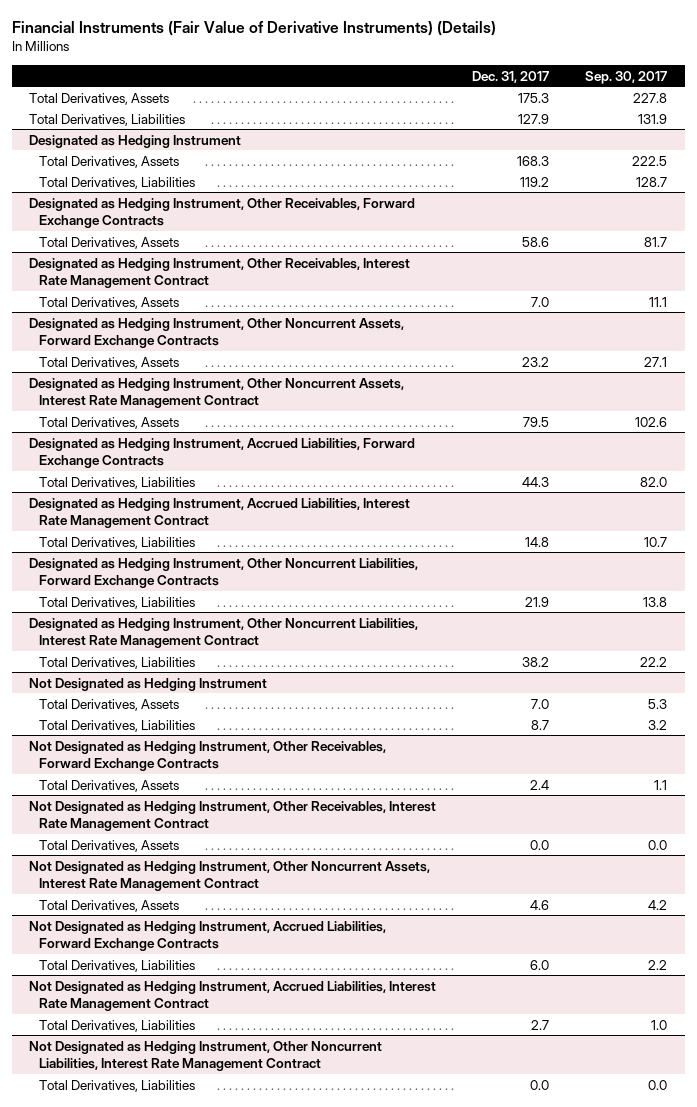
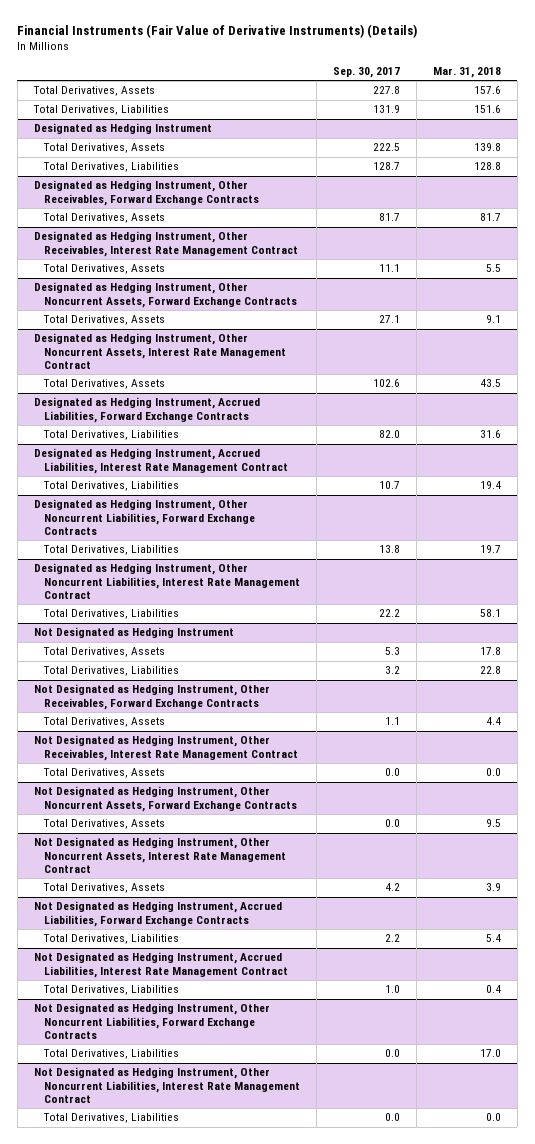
[472,70,550,83] Dec. 31, 2017 -> none
none -> [432,66,501,78] Mar. 31, 2018
none -> [33,786,297,812] Not Designated as Hedging Instrument, Other Noncurrent Assets, Forward Exchange Contracts
none -> [42,819,165,830] Total Derivatives, Assets
none -> [33,1003,270,1039] Not Designated as Hedging Instrument, Other Noncurrent Liabilities, Forward Exchange Contracts
none -> [42,1049,179,1060] Total Derivatives, Liabilities

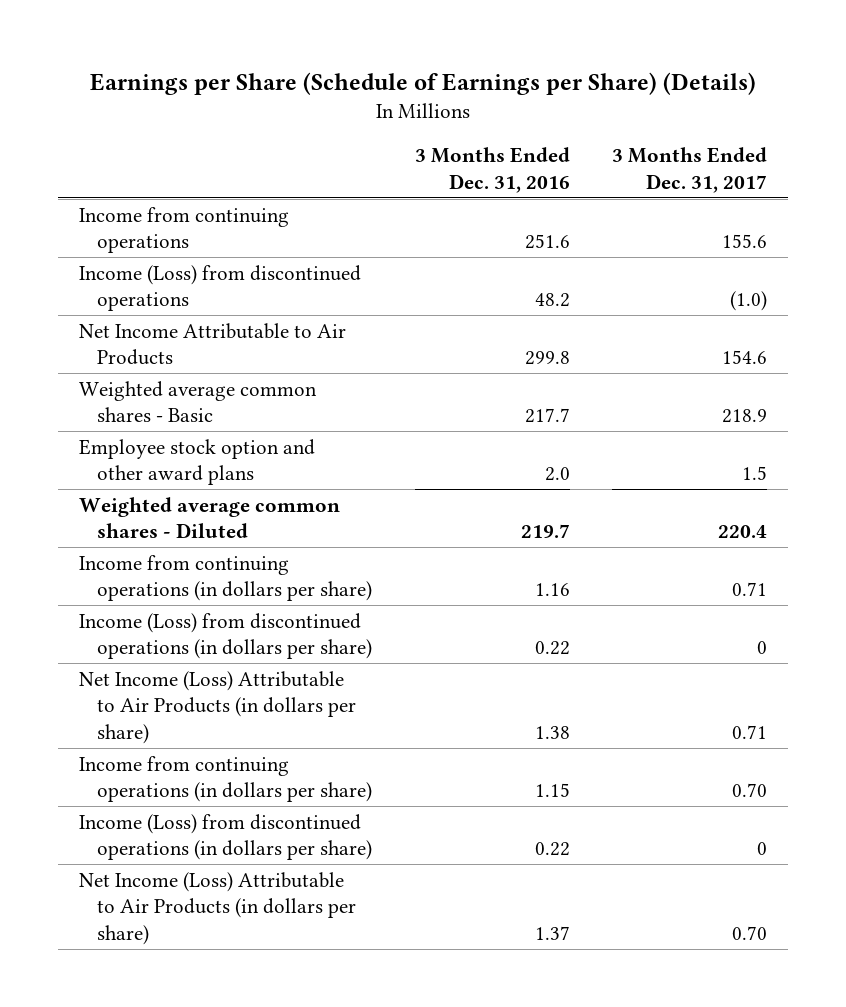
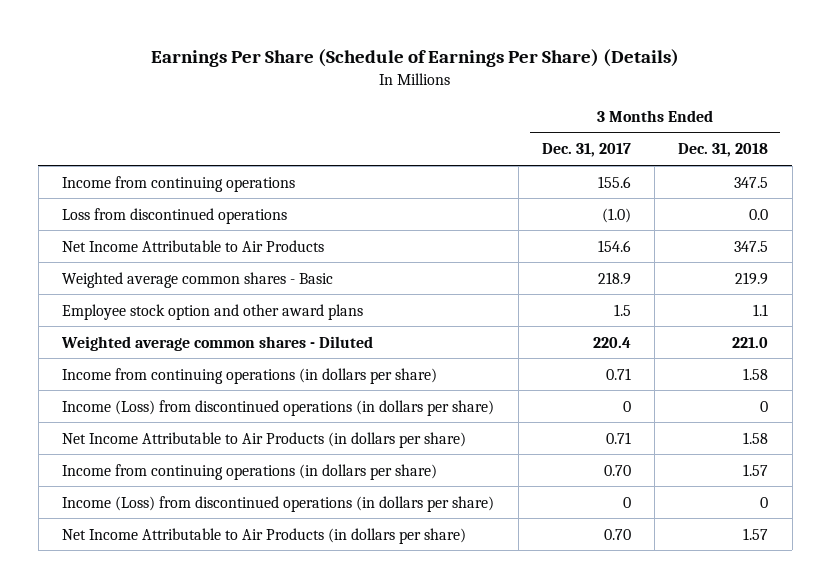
[90,72,757,96] Earnings per Share (Schedule of Earnings per Share) (Details) -> [151,49,680,68] Earnings Per Share (Schedule of Earnings Per Share) (Details)
[414,147,570,193] 3 Months Ended Dec. 31, 2016 -> none
none -> [678,143,769,158] Dec. 31, 2018
[79,264,362,312] Income (Loss) from discontinued operations -> [62,207,288,224] Loss from discontinued operations
[79,670,357,744] Net Income (Loss) Attributable to Air Products (in dollars per share) -> [62,431,467,448] Net Income Attributable to Air Products (in dollars per share)
[79,871,357,945] Net Income (Loss) Attributable to Air Products (in dollars per share) -> [62,527,467,544] Net Income Attributable to Air Products (in dollars per share)

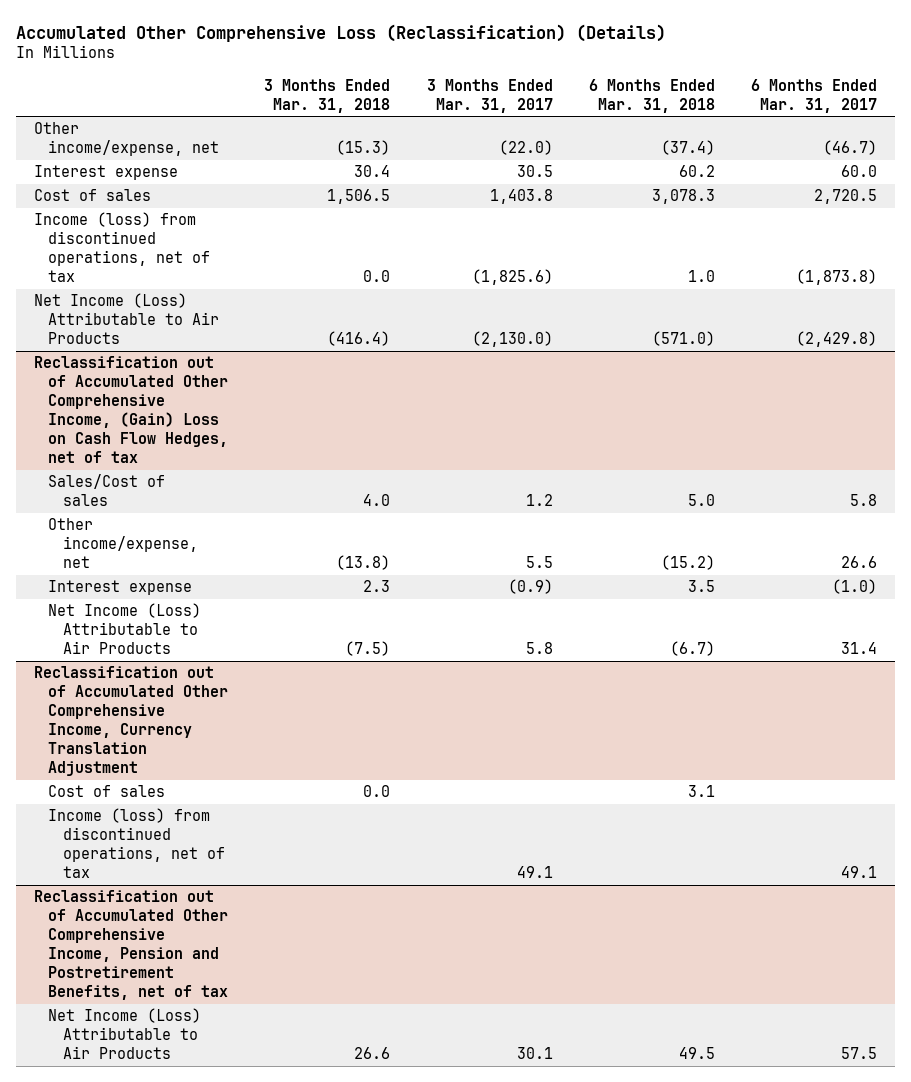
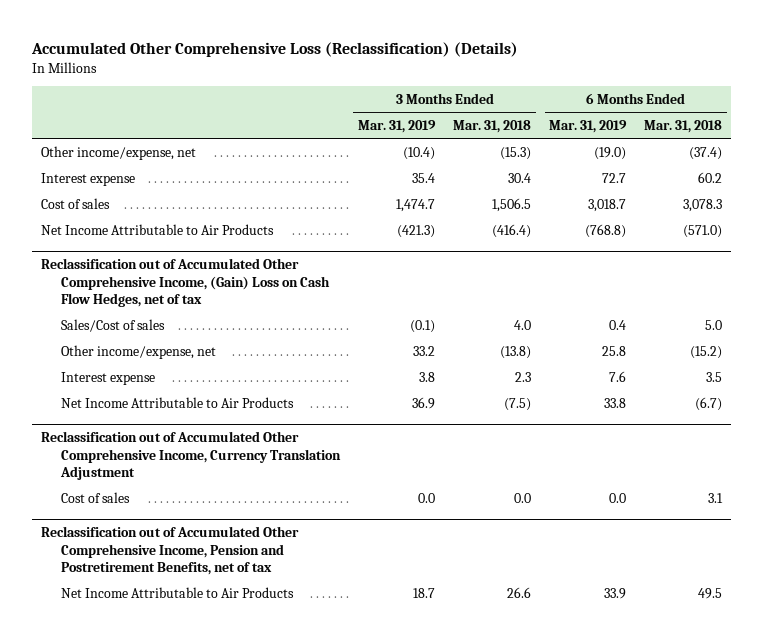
[426,78,553,113] 3 Months Ended Mar. 31, 2017 -> none
[751,78,878,113] 6 Months Ended Mar. 31, 2017 -> none
none -> [358,119,437,133] Mar. 31, 2019
none -> [549,119,628,133] Mar. 31, 2019
[33,212,211,283] Income (loss) from discontinued operations, net of tax -> none
[33,293,220,345] Net Income (Loss) Attributable to Air Products -> [41,223,275,235] Net Income Attributable to Air Products
[48,603,202,655] Net Income (Loss) Attributable to Air Products -> [60,396,294,408] Net Income Attributable to Air Products
[48,808,225,879] Income (loss) from discontinued operations, net of tax -> none
[48,1008,202,1060] Net Income (Loss) Attributable to Air Products -> [60,586,294,598] Net Income Attributable to Air Products

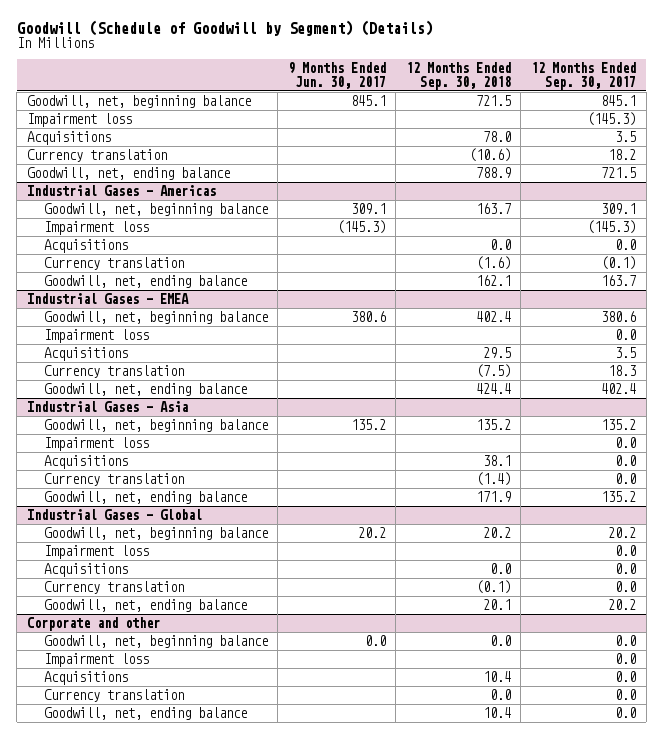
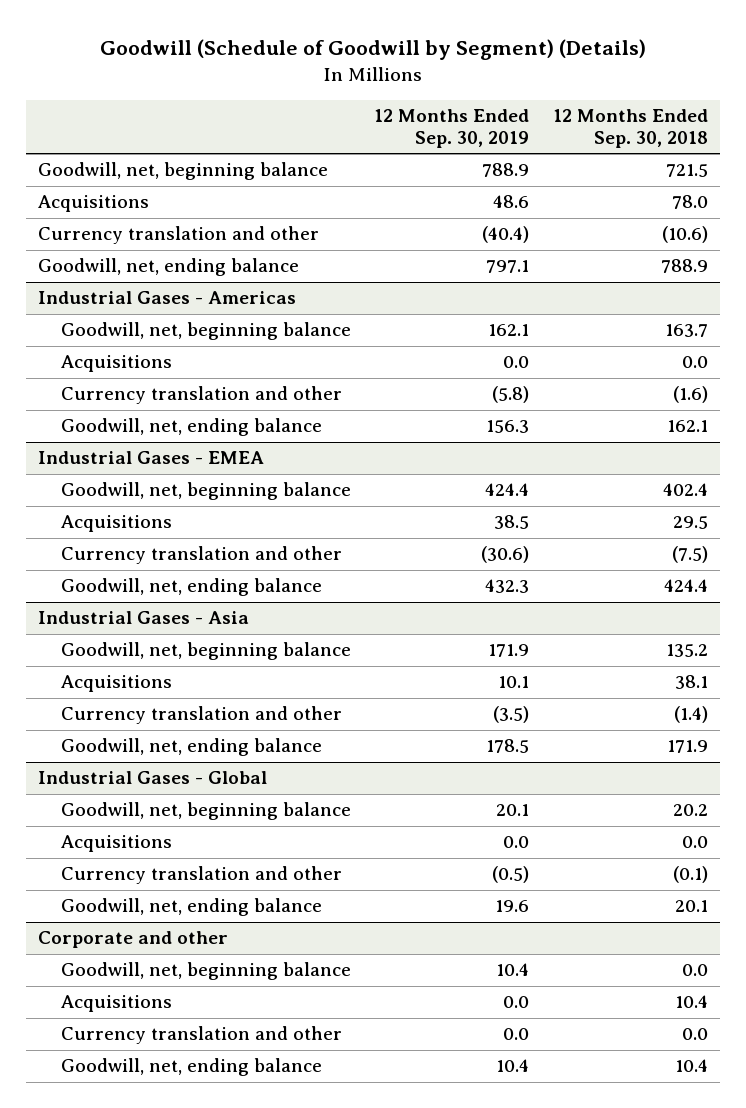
[287,62,386,89] 9 Months Ended Jun. 30, 2017 -> none
[531,62,637,90] 12 Months Ended Sep. 30, 2017 -> none
none -> [374,109,530,148] 12 Months Ended Sep. 30, 2019
[26,113,132,128] Impairment loss -> none
[26,149,167,163] Currency translation -> [38,226,320,245] Currency translation and other
[43,221,149,236] Impairment loss -> none
[43,257,184,271] Currency translation -> [60,386,342,405] Currency translation and other
[43,329,149,344] Impairment loss -> none
[43,365,184,379] Currency translation -> [60,546,342,565] Currency translation and other
[43,437,149,452] Impairment loss -> none
[43,473,184,487] Currency translation -> [60,706,342,725] Currency translation and other
[43,545,149,560] Impairment loss -> none
[43,581,184,595] Currency translation -> [60,866,342,885] Currency translation and other
[43,653,149,668] Impairment loss -> none
[43,689,184,703] Currency translation -> [60,1026,342,1045] Currency translation and other

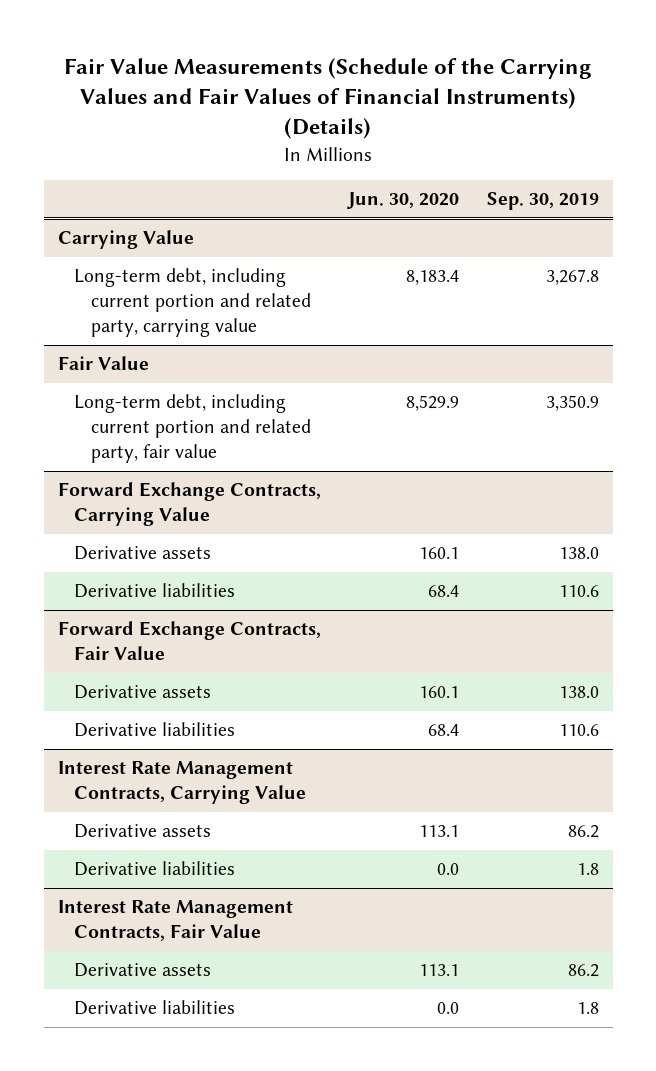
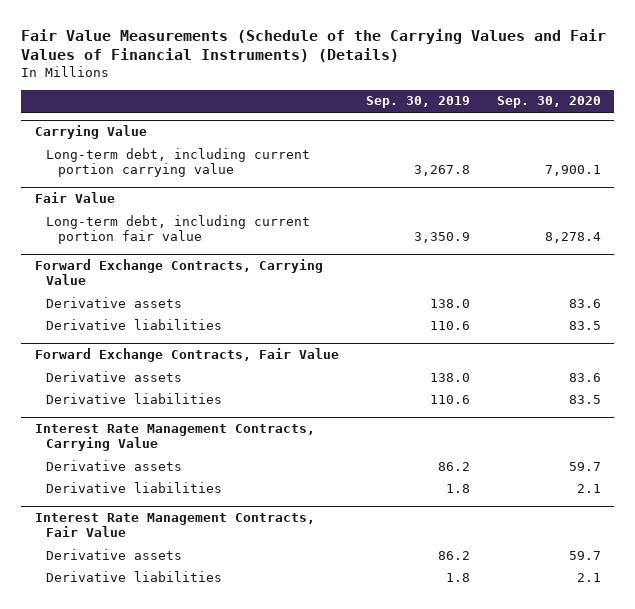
[347,192,460,210] Jun. 30, 2020 -> none
none -> [496,96,601,109] Sep. 30, 2020
[74,268,312,338] Long-term debt, including current portion and related party, carrying value -> [46,147,311,177] Long-term debt, including current portion carrying value
[74,394,312,464] Long-term debt, including current portion and related party, fair value -> [46,214,311,244] Long-term debt, including current portion fair value

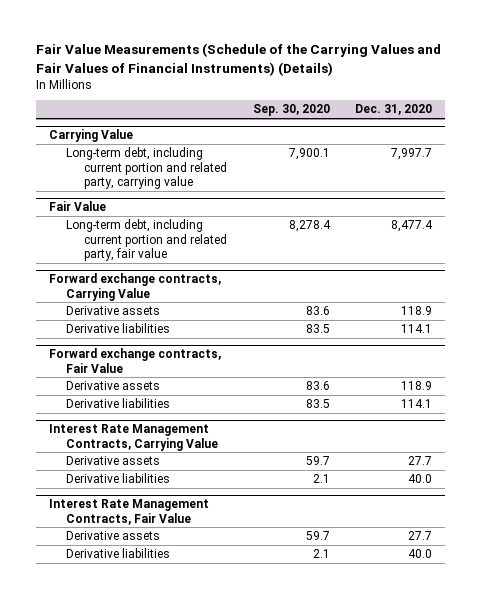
[365,96,470,109] Sep. 30, 2019 -> none
none -> [354,104,432,116] Dec. 31, 2020
[46,147,311,177] Long-term debt, including current portion carrying value -> [66,147,228,189] Long-term debt, including current portion and related party, carrying value
[46,214,311,244] Long-term debt, including current portion fair value -> [66,219,228,261] Long-term debt, including current portion and related party, fair value
[34,259,323,286] Forward Exchange Contracts, Carrying Value -> [48,273,221,301] Forward exchange contracts, Carrying Value
[34,348,339,363] Forward Exchange Contracts, Fair Value -> [48,348,221,373] Forward exchange contracts, Fair Value

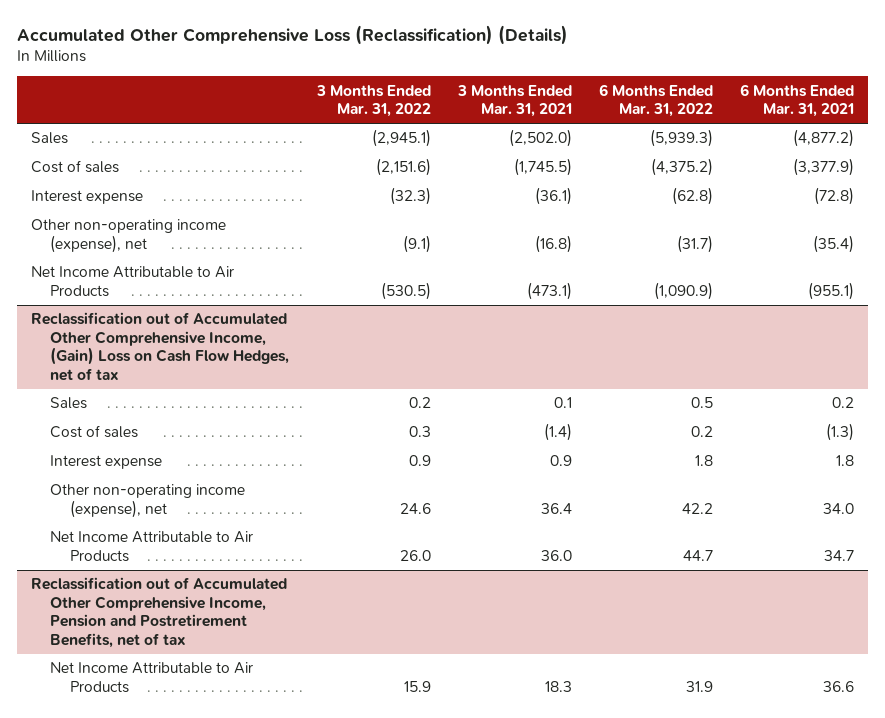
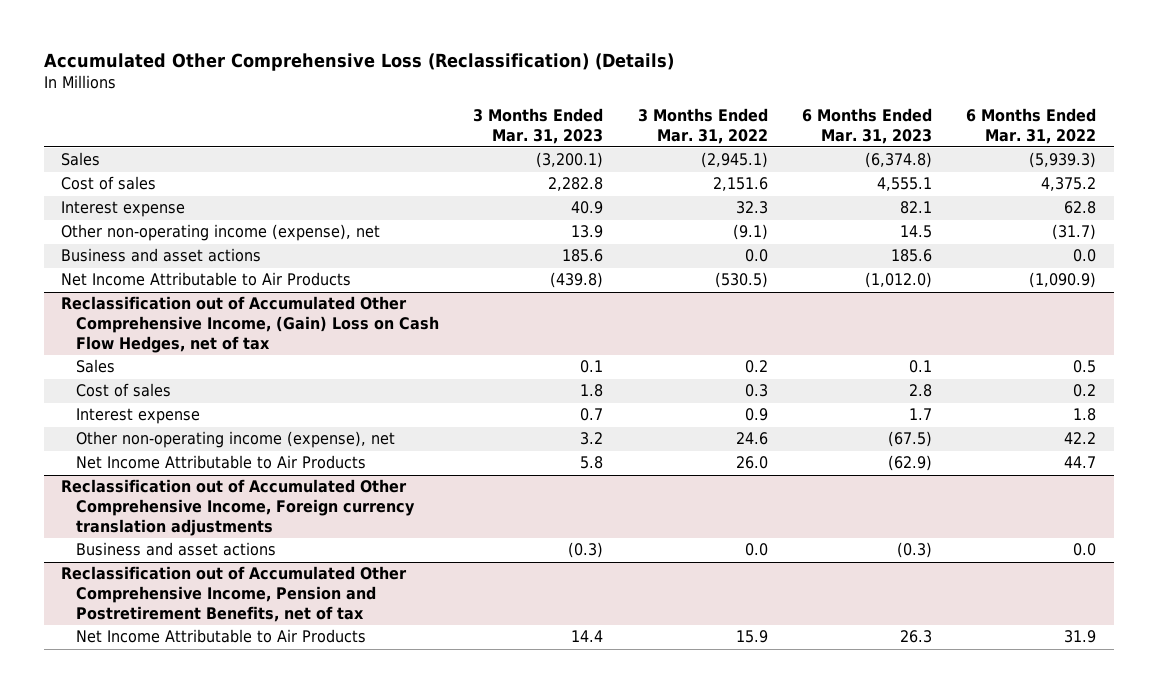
[456,84,572,118] 3 Months Ended Mar. 31, 2021 -> none
[740,83,855,118] 6 Months Ended Mar. 31, 2021 -> none
none -> [473,107,604,144] 3 Months Ended Mar. 31, 2023
none -> [802,107,933,144] 6 Months Ended Mar. 31, 2023
[375,158,431,177] (2,151.6) -> [712,177,768,192] 2,151.6
[651,158,714,177] (4,375.2) -> [1041,177,1097,192] 4,375.2
[389,187,431,206] (32.3) -> [735,201,768,215] 32.3
[672,187,714,206] (62.8) -> [1064,201,1097,215] 62.8
none -> [60,248,261,263] Business and asset actions
none -> [60,479,416,537] Reclassification out of Accumulated Other Comprehensive Income, Foreign currency translation adjustments
none -> [76,542,277,557] Business and asset actions

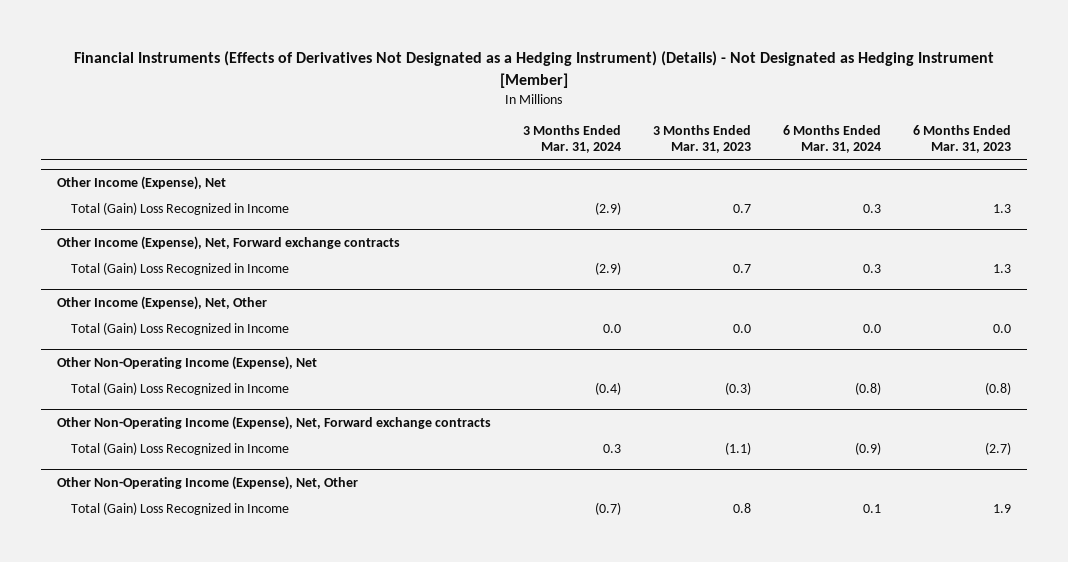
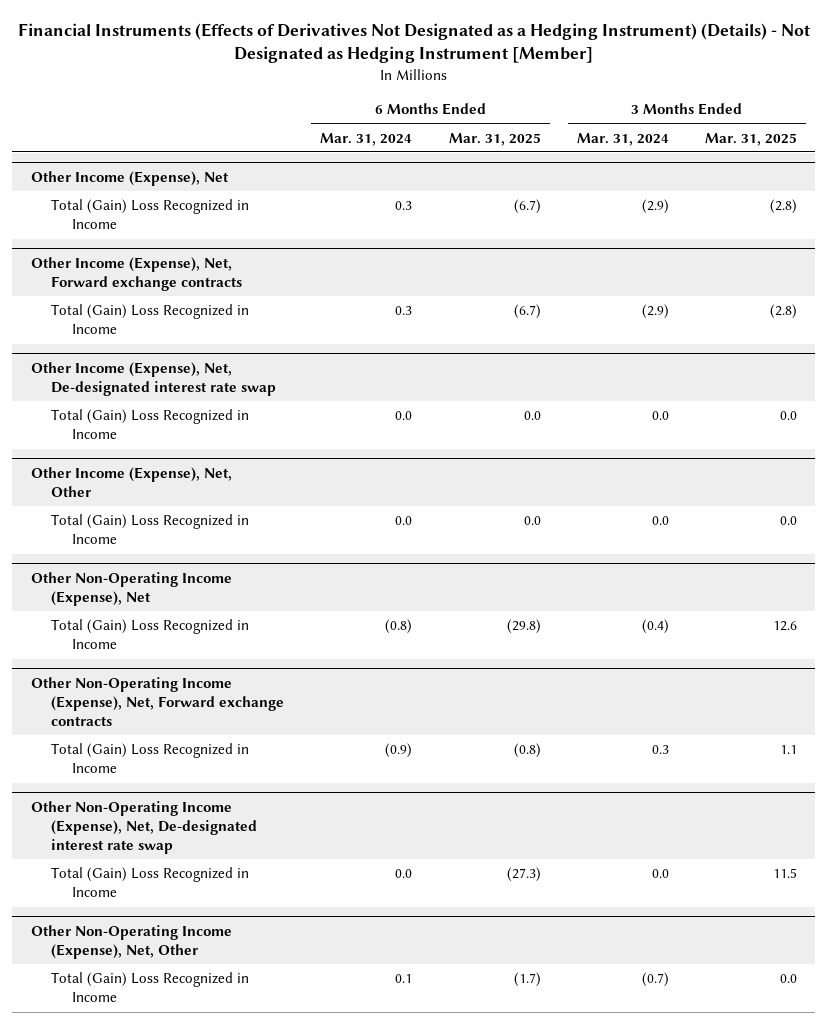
[652,124,751,154] 3 Months Ended Mar. 31, 2023 -> none
[912,124,1011,154] 6 Months Ended Mar. 31, 2023 -> none
none -> [448,132,541,146] Mar. 31, 2025
none -> [705,132,798,146] Mar. 31, 2025
none -> [30,361,277,396] Other Income (Expense), Net, De-designated interest rate swap
none -> [51,409,250,440] Total (Gain) Loss Recognized in Income
none -> [30,800,258,854] Other Non-Operating Income (Expense), Net, De-designated interest rate swap
none -> [51,867,250,898] Total (Gain) Loss Recognized in Income

